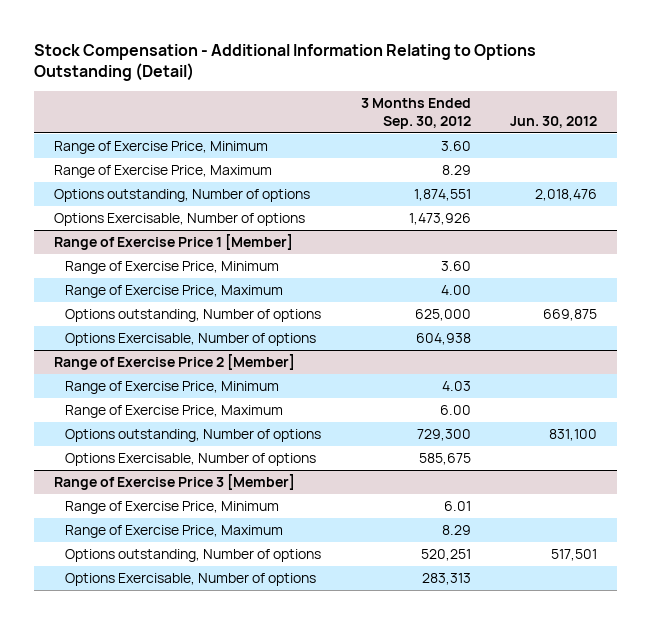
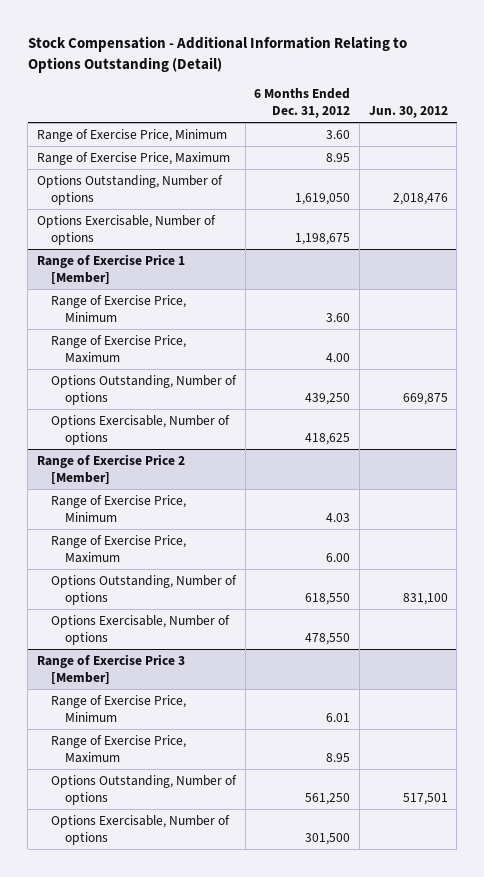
[360,98,471,129] 3 Months Ended Sep. 30, 2012 -> none
none -> [254,88,351,118] 6 Months Ended Dec. 31, 2012
[53,189,310,203] Options outstanding, Number of options -> [36,174,223,205] Options Outstanding, Number of options
[64,309,321,323] Options outstanding, Number of options -> [51,374,238,405] Options Outstanding, Number of options
[64,429,321,443] Options outstanding, Number of options -> [51,574,238,605] Options Outstanding, Number of options
[64,549,321,563] Options outstanding, Number of options -> [51,774,238,805] Options Outstanding, Number of options

